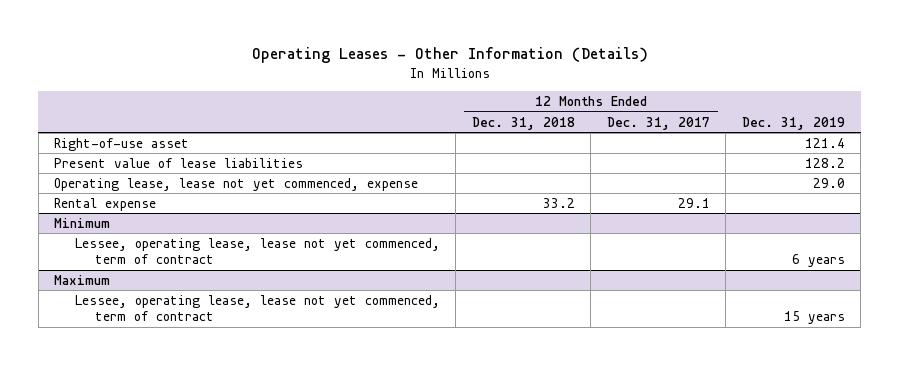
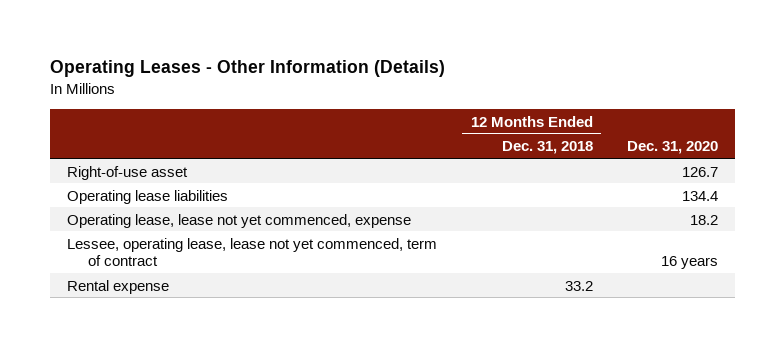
[606,116,710,130] Dec. 31, 2017 -> none
[741,116,845,130] Dec. 31, 2019 -> none
none -> [626,141,718,155] Dec. 31, 2020
[54,157,304,168] Present value of lease liabilities -> [66,189,228,204] Operating lease liabilities
none -> [66,237,437,267] Lessee, operating lease, lease not yet commenced, term of contract
[54,217,111,228] Minimum -> none
[74,237,440,265] Lessee, operating lease, lease not yet commenced, term of contract -> none
[54,274,111,285] Maximum -> none
[74,294,440,322] Lessee, operating lease, lease not yet commenced, term of contract -> none

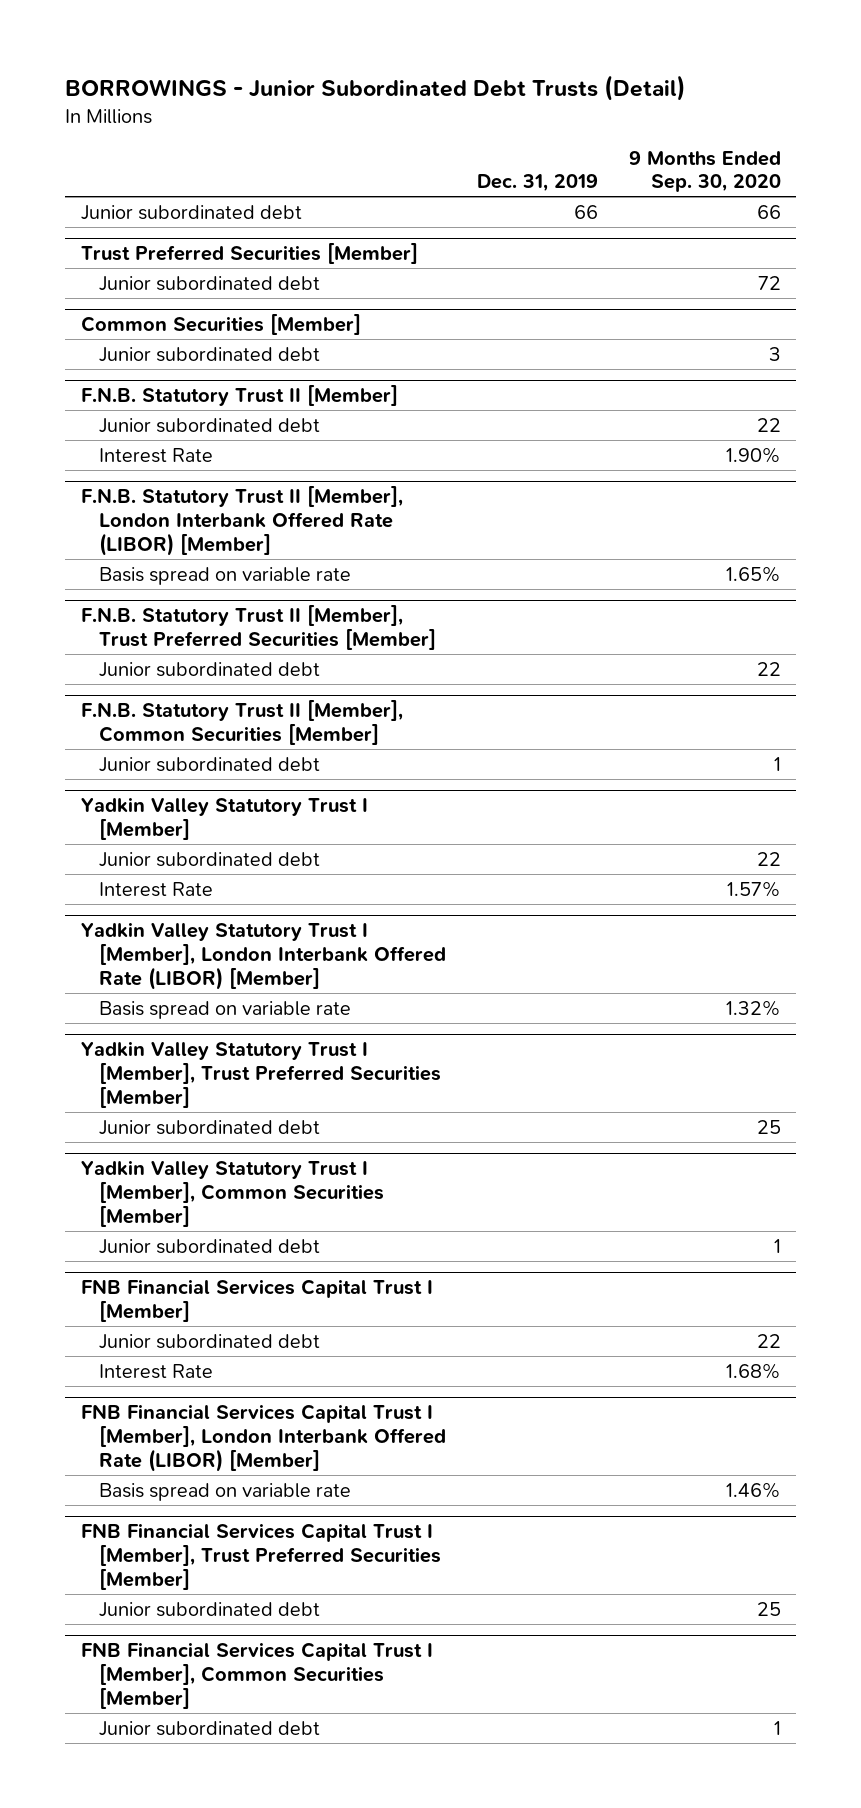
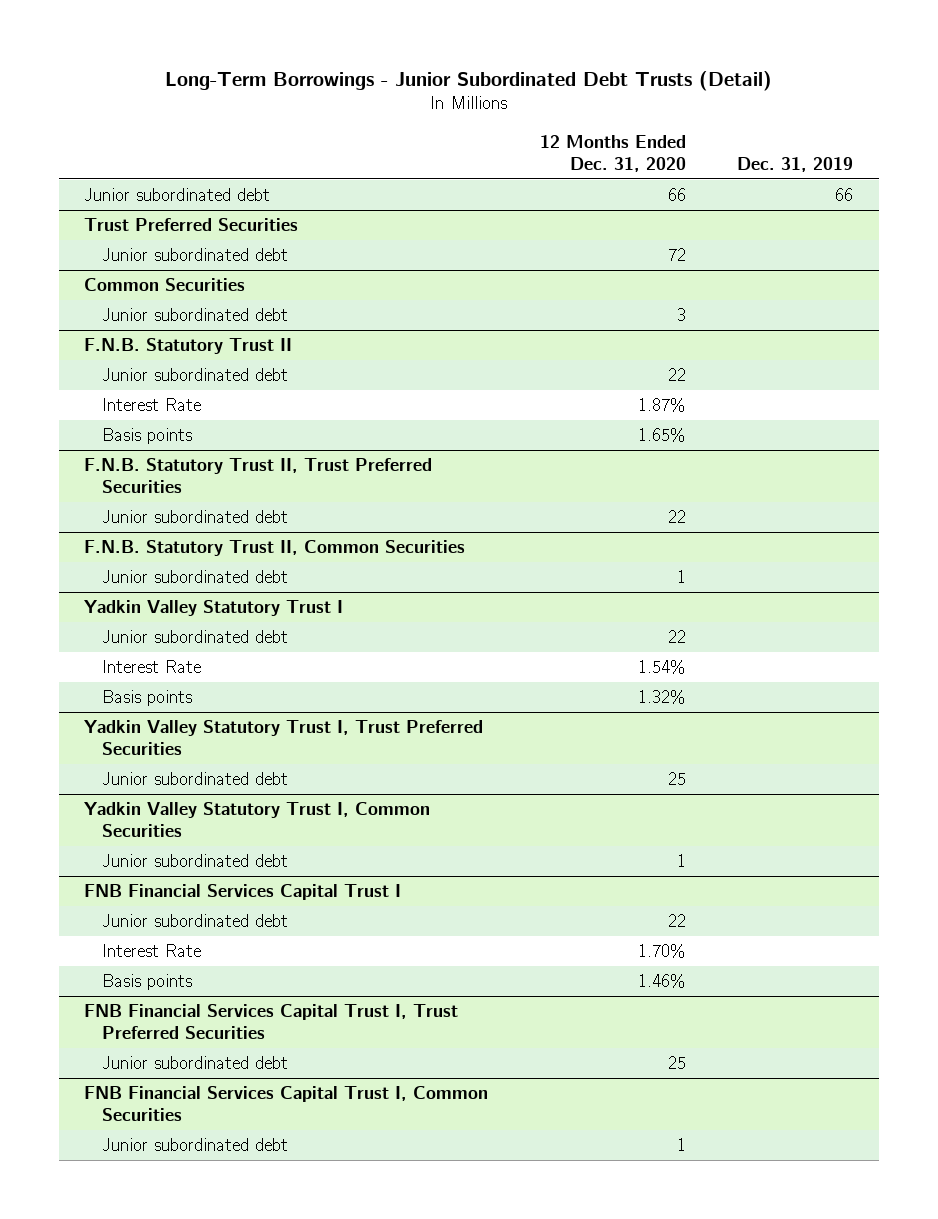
[65,75,687,102] BORROWINGS - Junior Subordinated Debt Trusts (Detail) -> [164,70,772,91] Long-Term Borrowings - Junior Subordinated Debt Trusts (Detail)
[628,150,781,193] 9 Months Ended Sep. 30, 2020 -> none
none -> [539,134,686,172] 12 Months Ended Dec. 31, 2020
[80,243,418,265] Trust Preferred Securities [Member] -> [84,218,299,232] Trust Preferred Securities
[80,314,361,336] Common Securities [Member] -> [84,278,246,292] Common Securities
[80,385,398,407] F.N.B. Statutory Trust II [Member] -> [84,338,293,355] F.N.B. Statutory Trust II
[80,486,403,557] F.N.B. Statutory Trust II [Member], London Interbank Offered Rate (LIBOR) [Member] -> none
[98,566,351,585] Basis spread on variable rate -> none
none -> [102,428,193,445] Basis points
[80,605,436,651] F.N.B. Statutory Trust II [Member], Trust Preferred Securities [Member] -> [84,458,433,493] F.N.B. Statutory Trust II, Trust Preferred Securities
[80,700,403,746] F.N.B. Statutory Trust II [Member], Common Securities [Member] -> [84,540,466,557] F.N.B. Statutory Trust II, Common Securities
[80,797,368,841] Yadkin Valley Statutory Trust I [Member] -> [84,600,344,617] Yadkin Valley Statutory Trust I
[80,922,446,991] Yadkin Valley Statutory Trust I [Member], London Interbank Offered Rate (LIBOR) [Member] -> none
[98,1000,351,1019] Basis spread on variable rate -> none
none -> [102,690,193,707] Basis points
[80,1041,441,1109] Yadkin Valley Statutory Trust I [Member], Trust Preferred Securities [Member] -> [84,720,484,755] Yadkin Valley Statutory Trust I, Trust Preferred Securities
[80,1160,384,1228] Yadkin Valley Statutory Trust I [Member], Common Securities [Member] -> [84,802,431,837] Yadkin Valley Statutory Trust I, Common Securities
[80,1279,433,1323] FNB Financial Services Capital Trust I [Member] -> [84,884,402,901] FNB Financial Services Capital Trust I
[80,1404,446,1473] FNB Financial Services Capital Trust I [Member], London Interbank Offered Rate (LIBOR) [Member] -> none
[98,1482,351,1501] Basis spread on variable rate -> none
none -> [102,974,193,991] Basis points
[80,1523,441,1591] FNB Financial Services Capital Trust I [Member], Trust Preferred Securities [Member] -> [84,1004,459,1039] FNB Financial Services Capital Trust I, Trust Preferred Securities
[80,1642,433,1710] FNB Financial Services Capital Trust I [Member], Common Securities [Member] -> [84,1086,489,1121] FNB Financial Services Capital Trust I, Common Securities

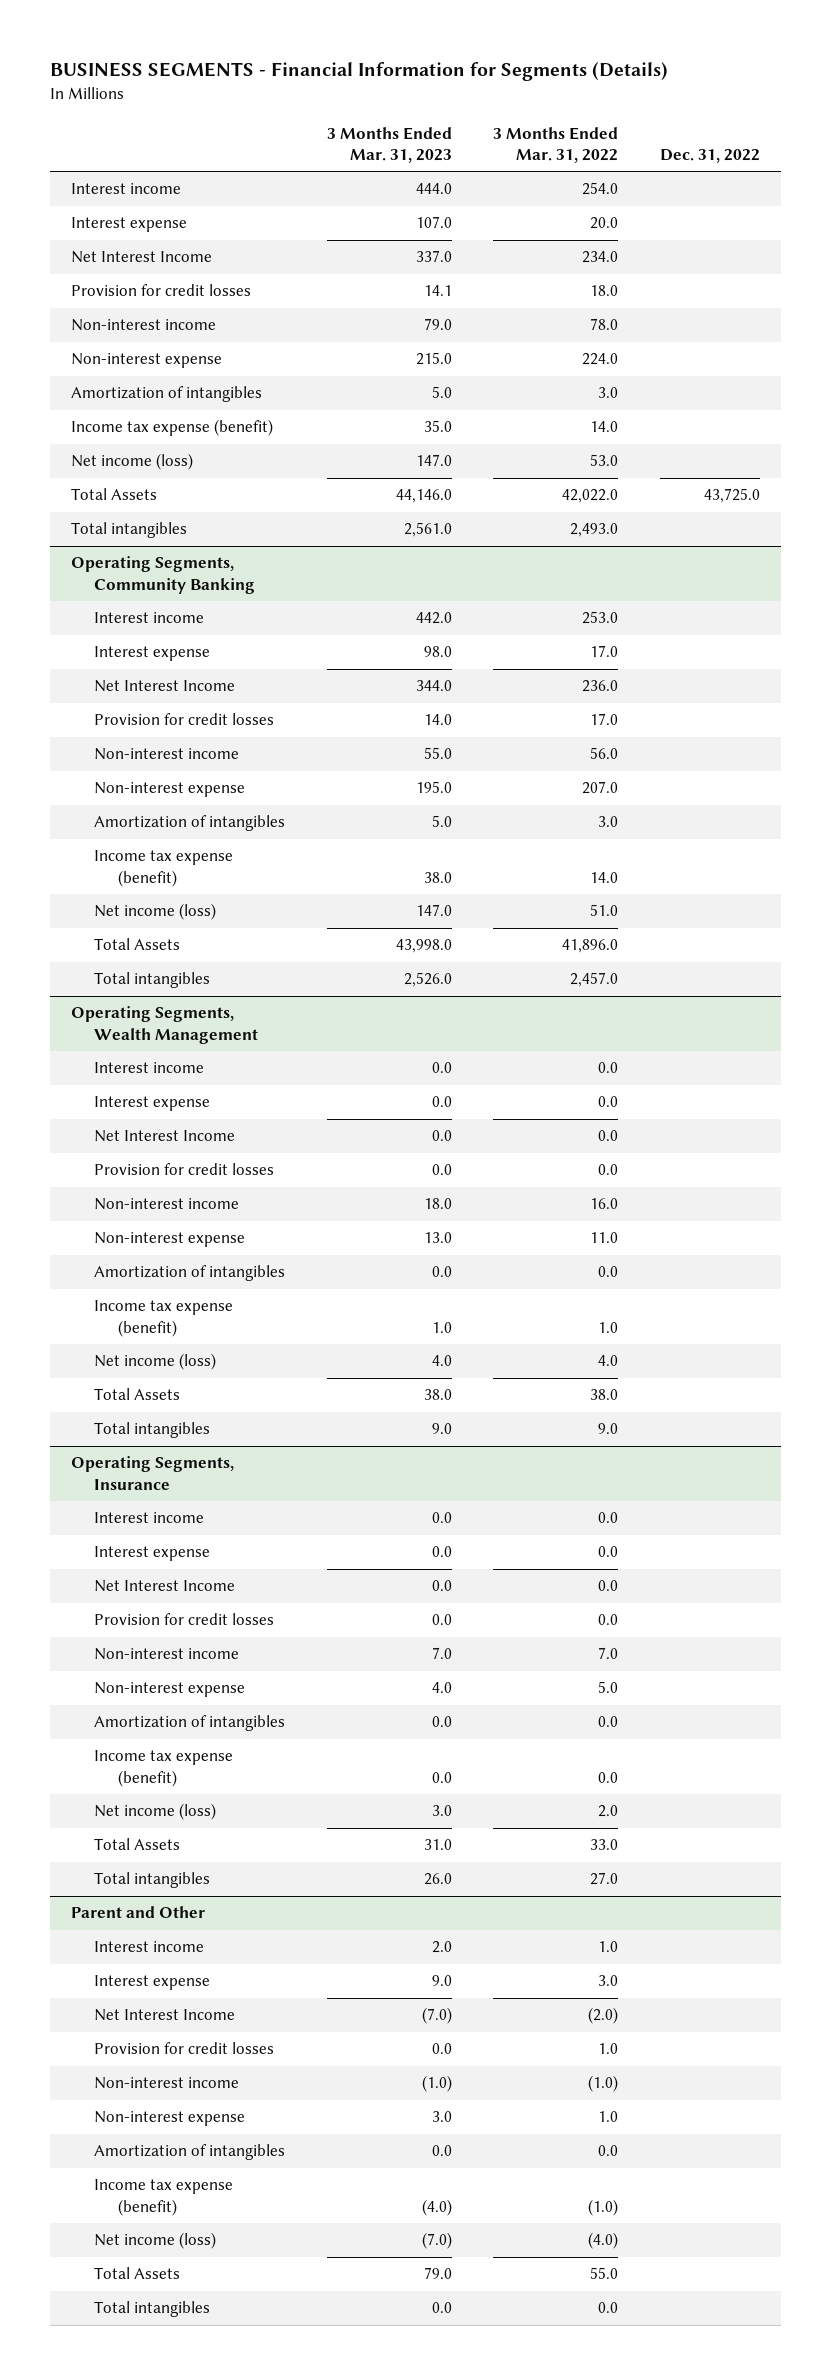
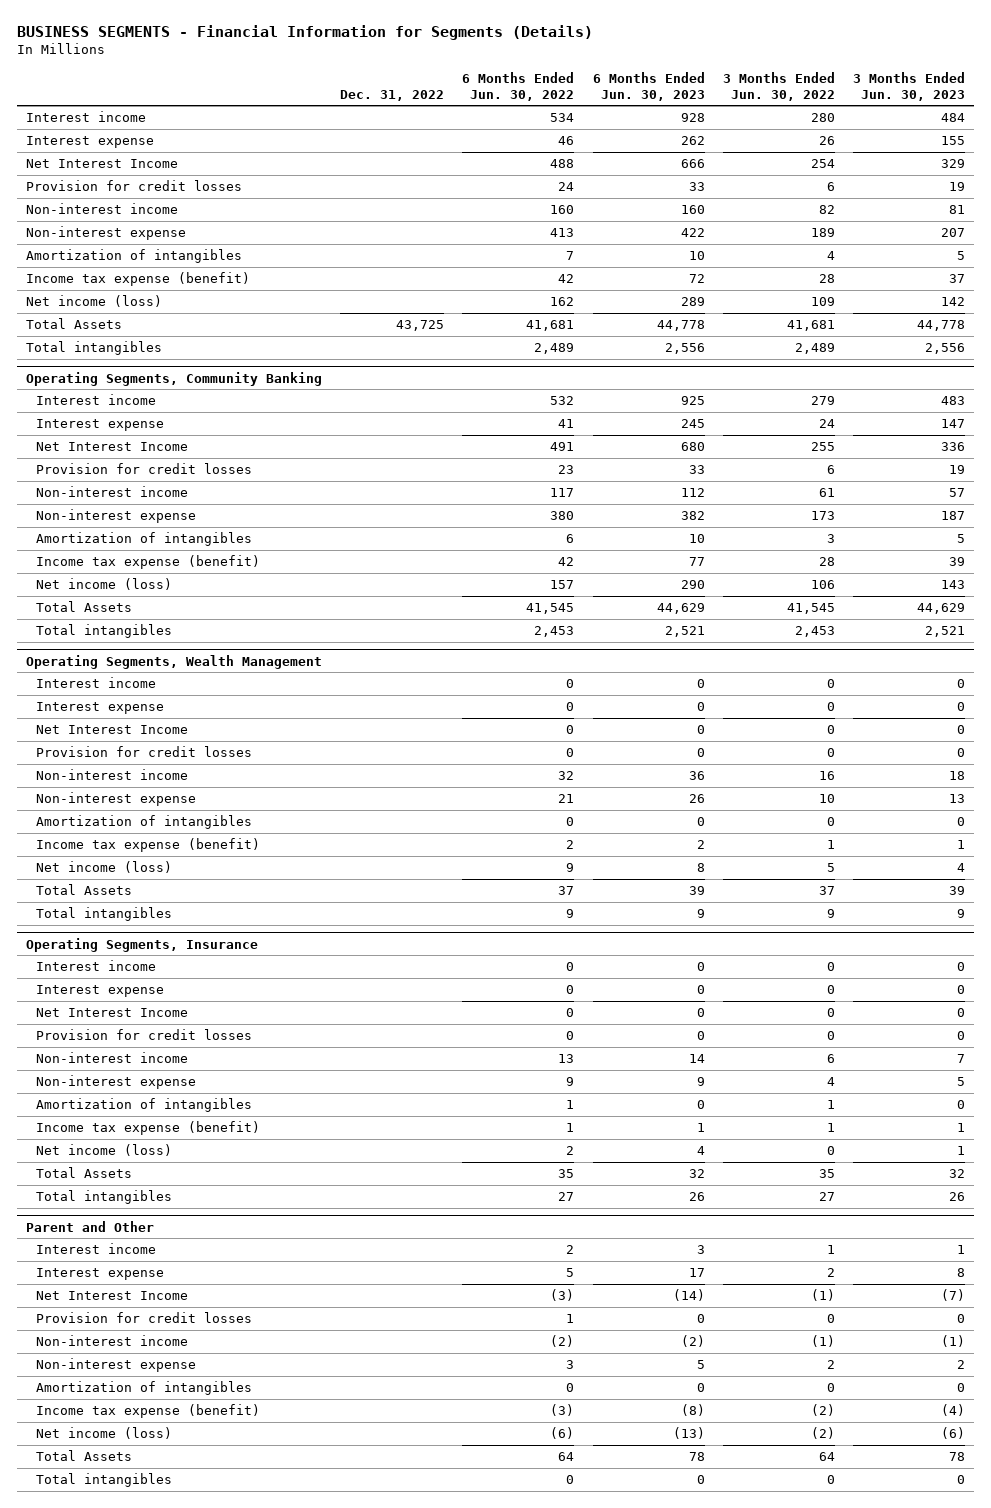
[326,126,452,163] 3 Months Ended Mar. 31, 2023 -> none
[493,126,619,163] 3 Months Ended Mar. 31, 2022 -> none
none -> [462,72,575,101] 6 Months Ended Jun. 30, 2022
none -> [592,72,705,101] 6 Months Ended Jun. 30, 2023
none -> [722,72,835,101] 3 Months Ended Jun. 30, 2022
none -> [853,72,966,101] 3 Months Ended Jun. 30, 2023
[703,488,760,504] 43,725.0 -> [395,320,444,332] 43,725

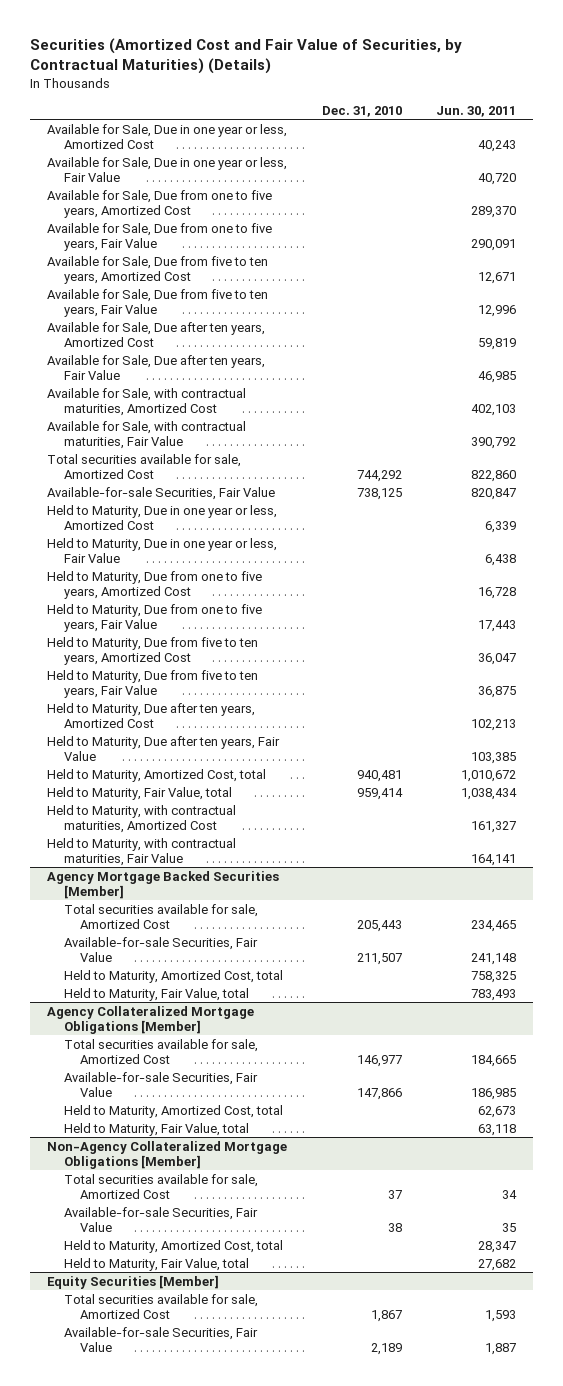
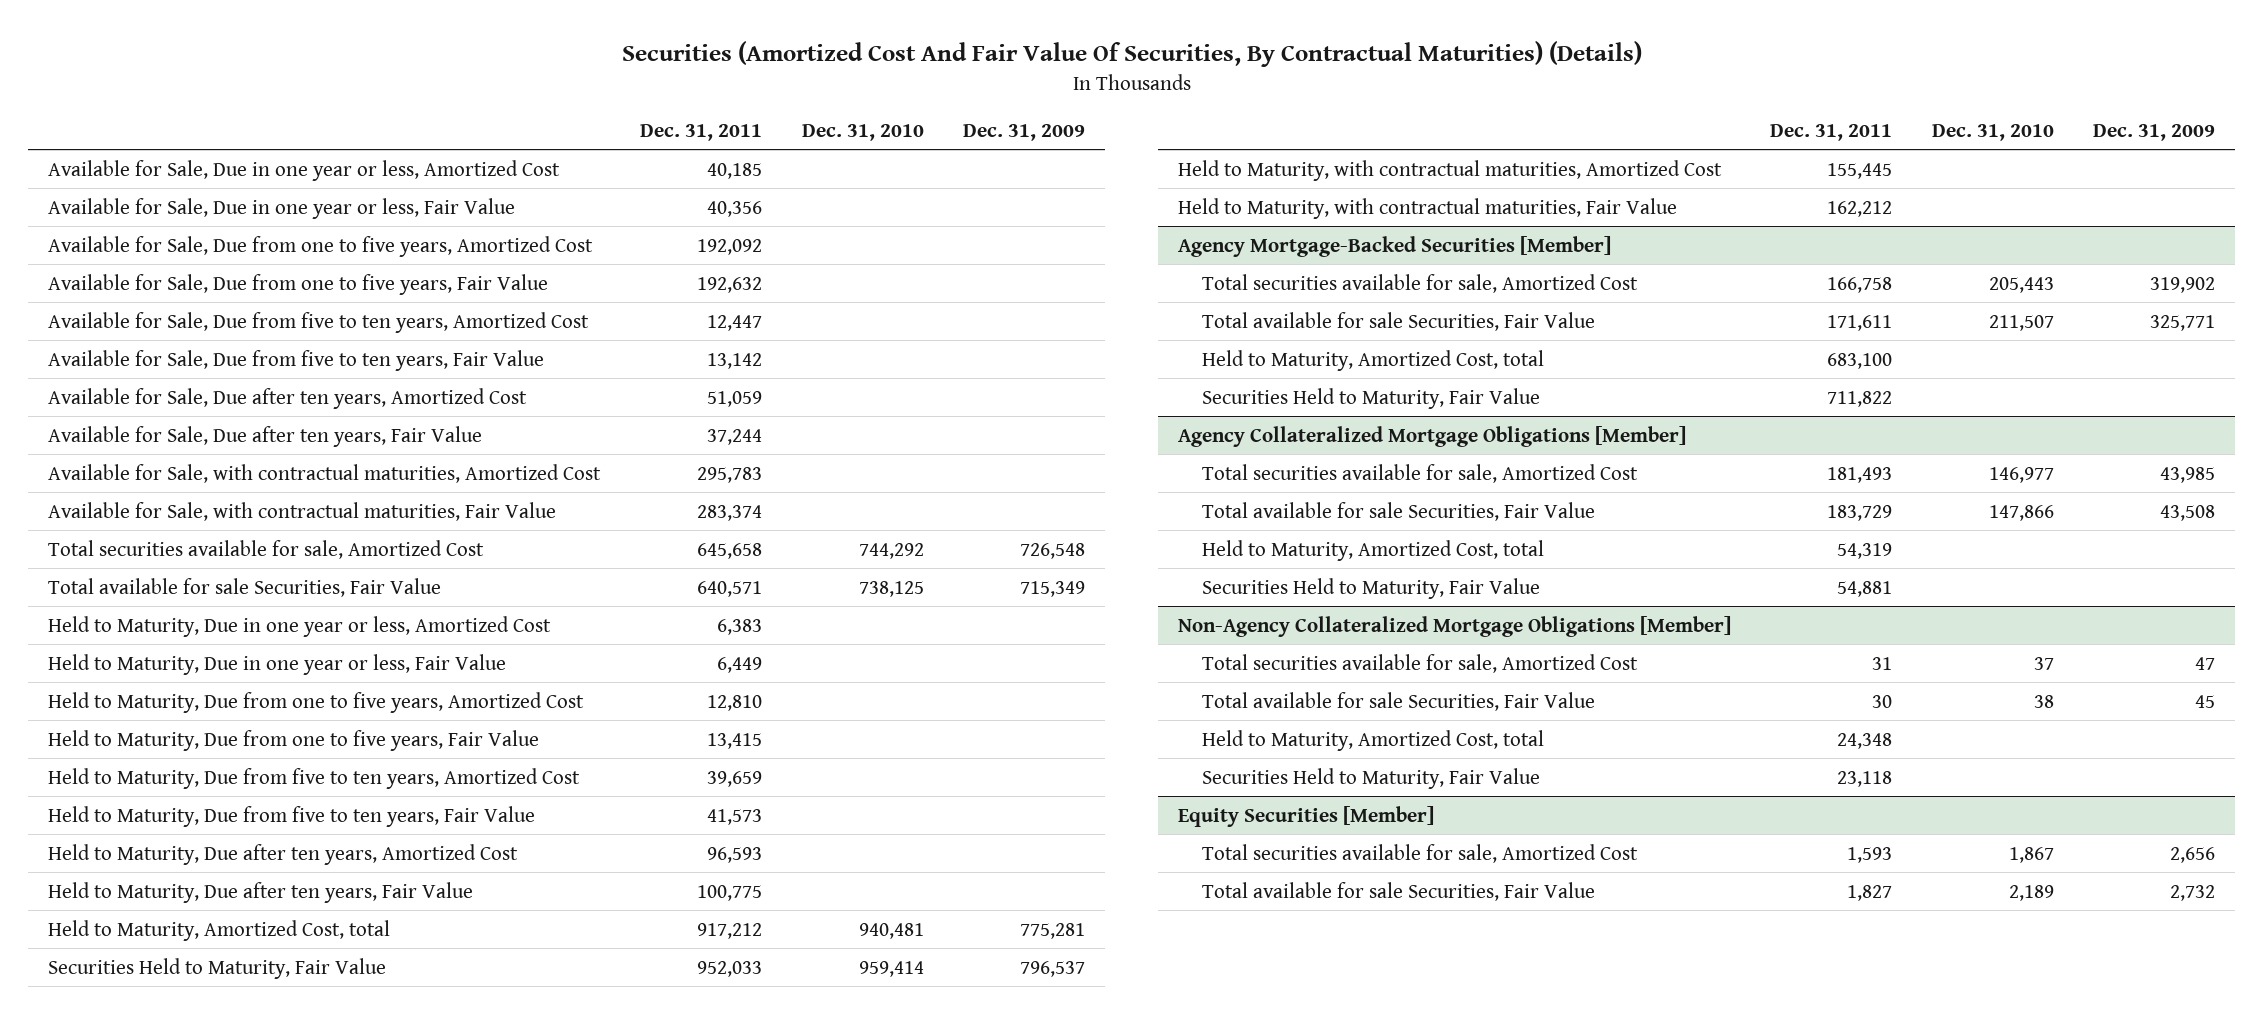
[30,38,463,75] Securities (Amortized Cost and Fair Value of Securities, by Contractual Maturities) (Details) -> [621,41,1642,68] Securities (Amortized Cost And Fair Value Of Securities, By Contractual Maturities) (Details)
[435,105,516,117] Jun. 30, 2011 -> none
none -> [640,123,763,141] Dec. 31, 2011
none -> [963,123,1086,141] Dec. 31, 2009
[47,486,276,500] Available-for-sale Securities, Fair Value -> [47,577,441,597] Total available for sale Securities, Fair Value
[47,786,233,800] Held to Maturity, Fair Value, total -> [47,957,386,979] Securities Held to Maturity, Fair Value
[47,870,280,899] Agency Mortgage Backed Securities [Member] -> [1177,235,1611,257] Agency Mortgage-Backed Securities [Member]
[63,936,258,962] Available-for-sale Securities, Fair Value -> [1202,311,1596,331] Total available for sale Securities, Fair Value
[63,987,249,1001] Held to Maturity, Fair Value, total -> [1202,387,1541,409] Securities Held to Maturity, Fair Value
[63,1071,258,1097] Available-for-sale Securities, Fair Value -> [1202,501,1596,521] Total available for sale Securities, Fair Value
[63,1122,249,1136] Held to Maturity, Fair Value, total -> [1202,577,1541,599] Securities Held to Maturity, Fair Value
[63,1206,258,1232] Available-for-sale Securities, Fair Value -> [1202,691,1596,711] Total available for sale Securities, Fair Value
[63,1257,249,1271] Held to Maturity, Fair Value, total -> [1202,767,1541,789] Securities Held to Maturity, Fair Value
[63,1326,258,1352] Available-for-sale Securities, Fair Value -> [1202,881,1596,901] Total available for sale Securities, Fair Value

